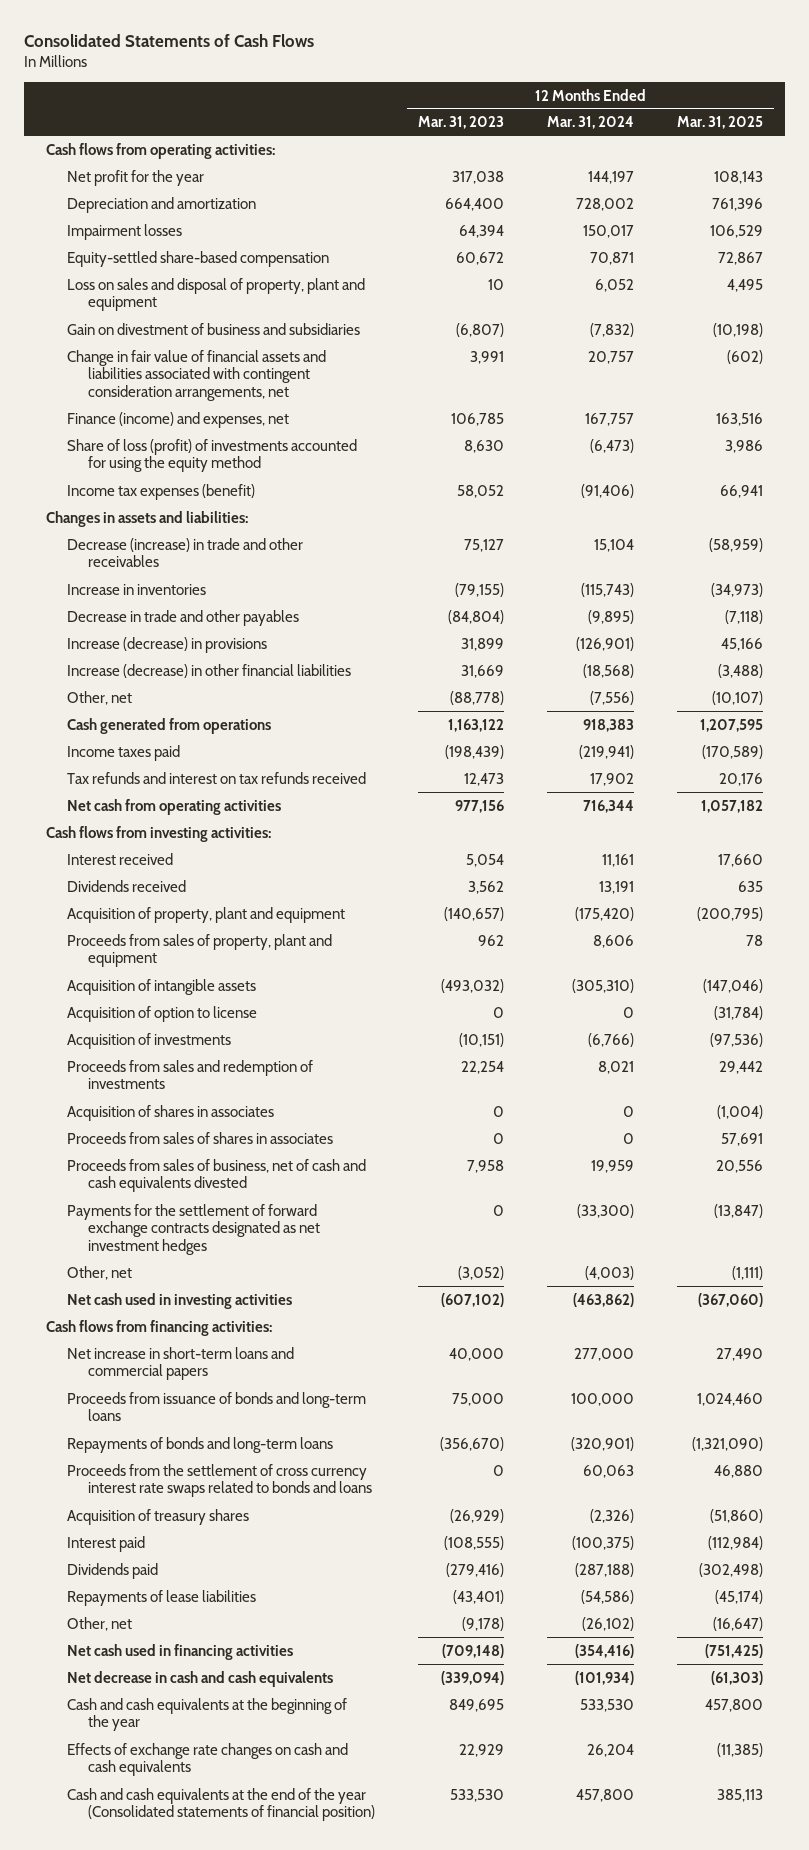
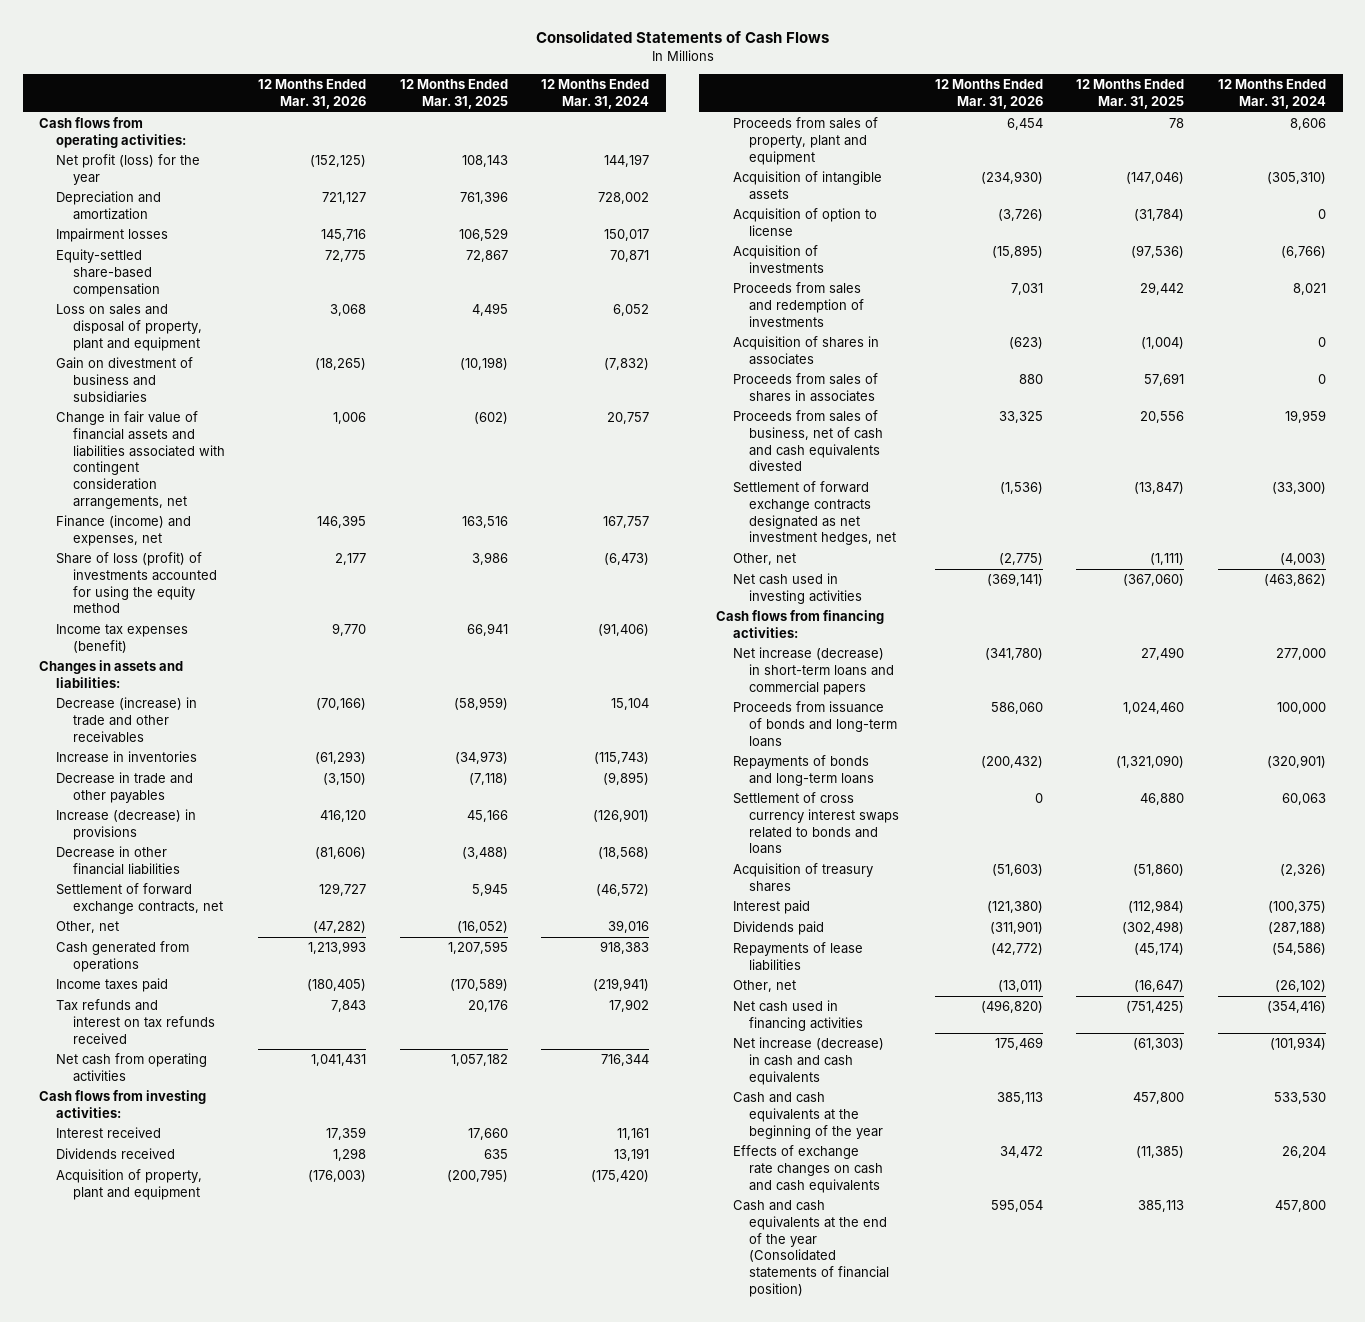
[417,116,504,130] Mar. 31, 2023 -> none
none -> [258,79,367,110] 12 Months Ended Mar. 31, 2026
[66,169,204,186] Net profit for the year -> [56,154,201,185] Net profit (loss) for the year
[66,663,351,678] Increase (decrease) in other financial liabilities -> [56,846,180,875] Decrease in other financial liabilities
none -> [56,883,223,914] Settlement of forward exchange contracts, net
[590,690,635,705] (7,556) -> [608,920,650,934] 39,016
[712,690,764,705] (10,107) -> [456,921,508,934] (16,052)
[66,1203,320,1256] Payments for the settlement of forward exchange contracts designated as net investment hedges -> [732,481,897,546] Settlement of forward exchange contracts designated as net investment hedges, net
[66,1346,294,1381] Net increase in short-term loans and commercial papers -> [732,647,895,695] Net increase (decrease) in short-term loans and commercial papers
[66,1463,372,1498] Proceeds from the settlement of cross currency interest rate swaps related to bonds and loans -> [732,792,900,855] Settlement of cross currency interest swaps related to bonds and loans
[66,1670,333,1687] Net decrease in cash and cash equivalents -> [732,1037,884,1085] Net increase (decrease) in cash and cash equivalents

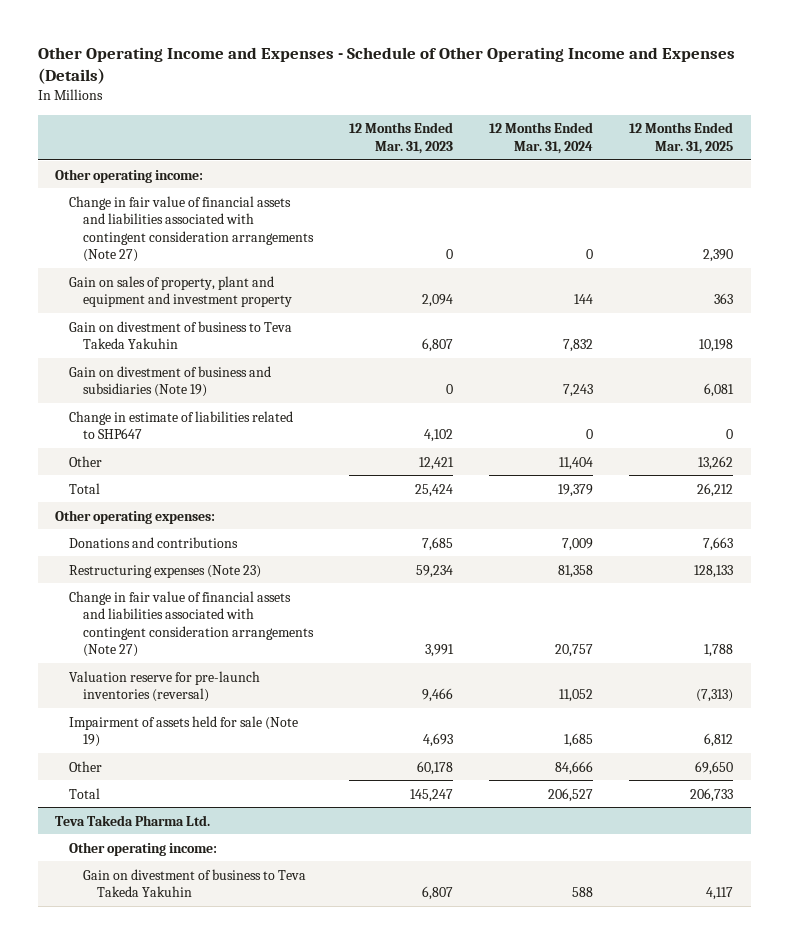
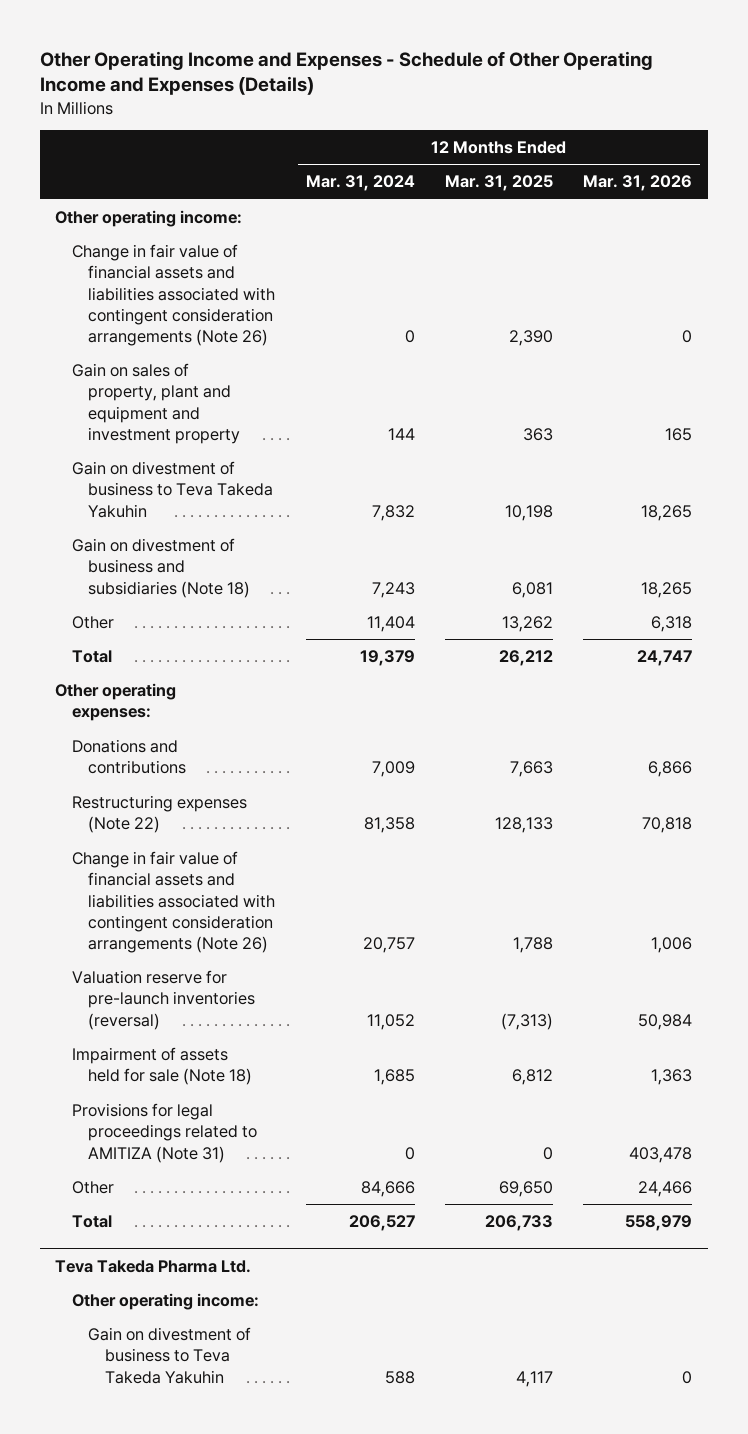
[349,122,454,154] 12 Months Ended Mar. 31, 2023 -> none
none -> [583,175,693,192] Mar. 31, 2026
[69,195,315,263] Change in fair value of financial assets and liabilities associated with contingent consideration arrangements (Note 27) -> [71,243,276,347] Change in fair value of financial assets and liabilities associated with contingent consideration arrangements (Note 26)
[69,410,294,440] Change in estimate of liabilities related to SHP647 -> none
[69,365,272,398] Gain on divestment of business and subsidiaries (Note 19) -> [71,537,251,598] Gain on divestment of business and subsidiaries (Note 18)
[69,564,262,578] Restructuring expenses (Note 23) -> [71,794,247,834] Restructuring expenses (Note 22)
[69,590,315,658] Change in fair value of financial assets and liabilities associated with contingent consideration arrangements (Note 27) -> [71,850,276,954] Change in fair value of financial assets and liabilities associated with contingent consideration arrangements (Note 26)
[69,715,299,748] Impairment of assets held for sale (Note 19) -> [71,1046,253,1086] Impairment of assets held for sale (Note 18)
none -> [71,1102,258,1163] Provisions for legal proceedings related to AMITIZA (Note 31)

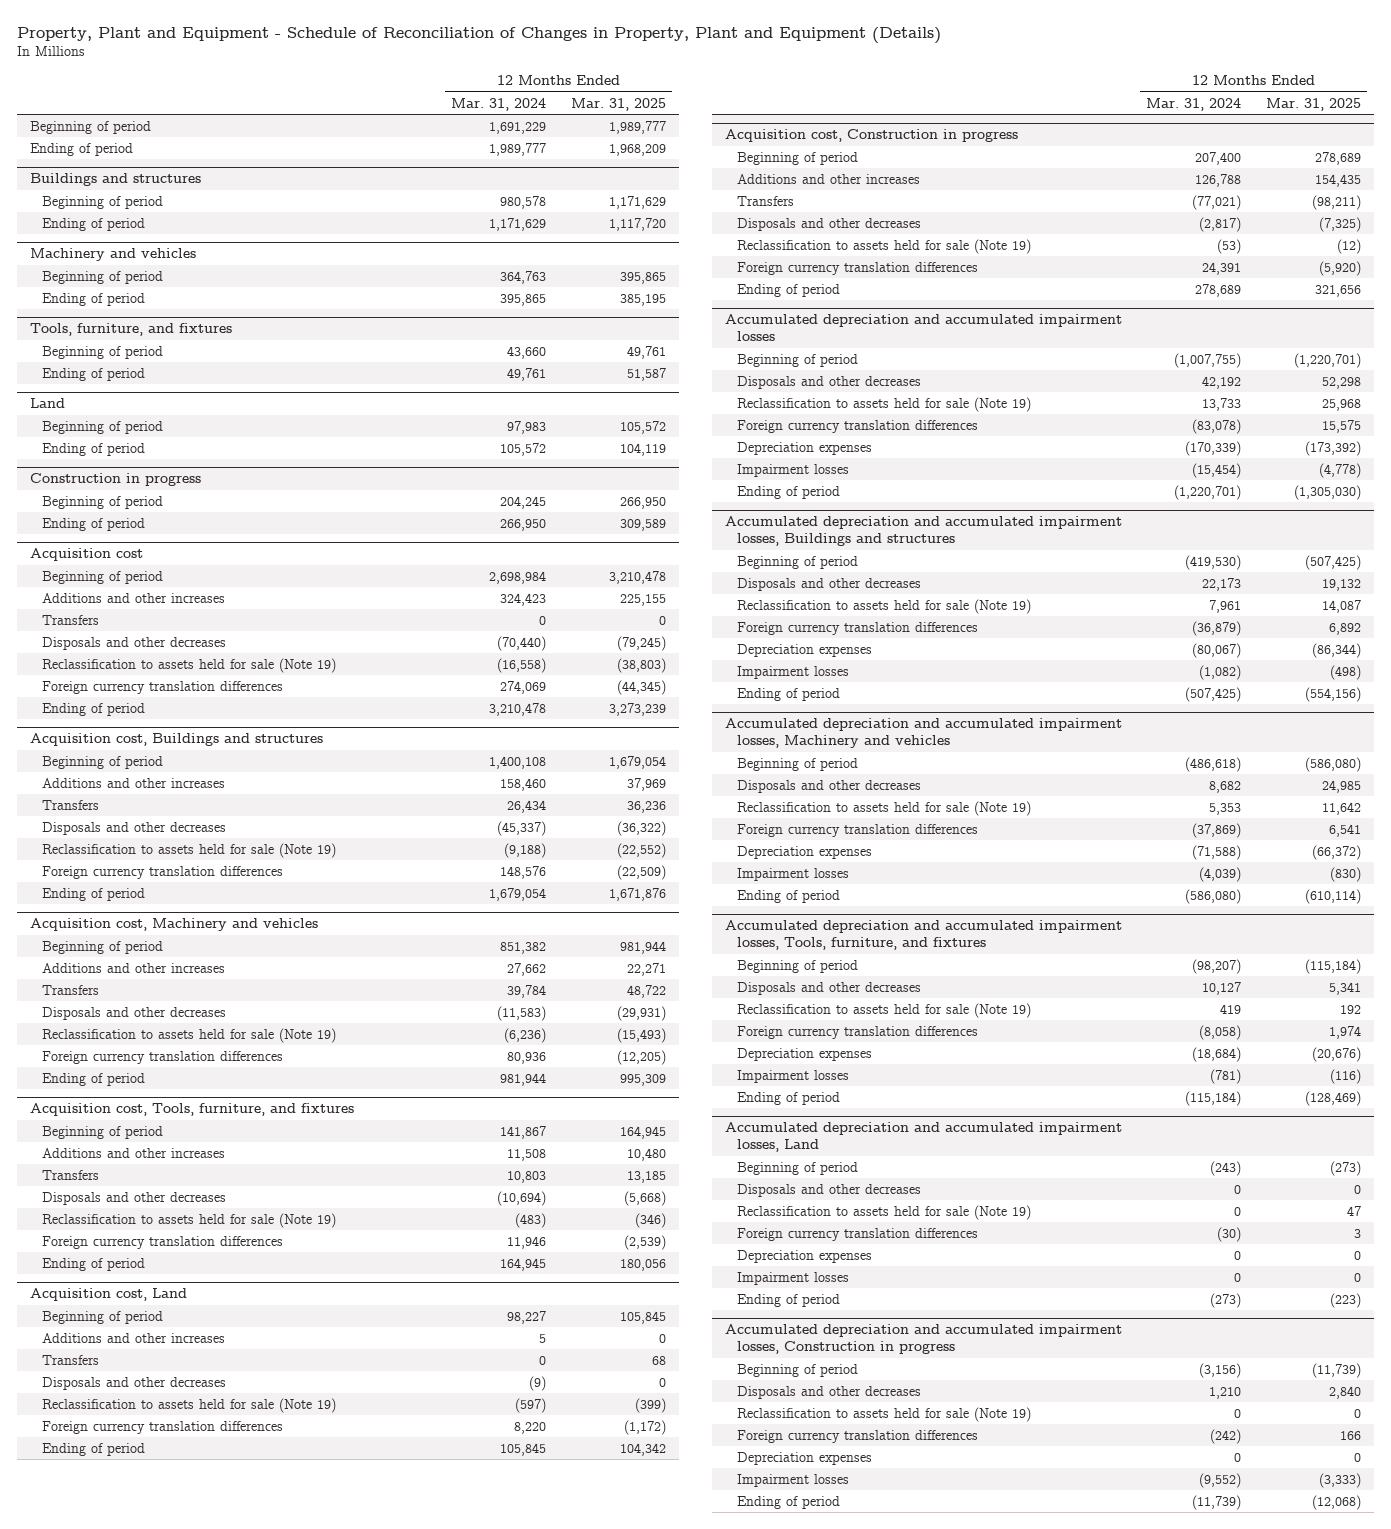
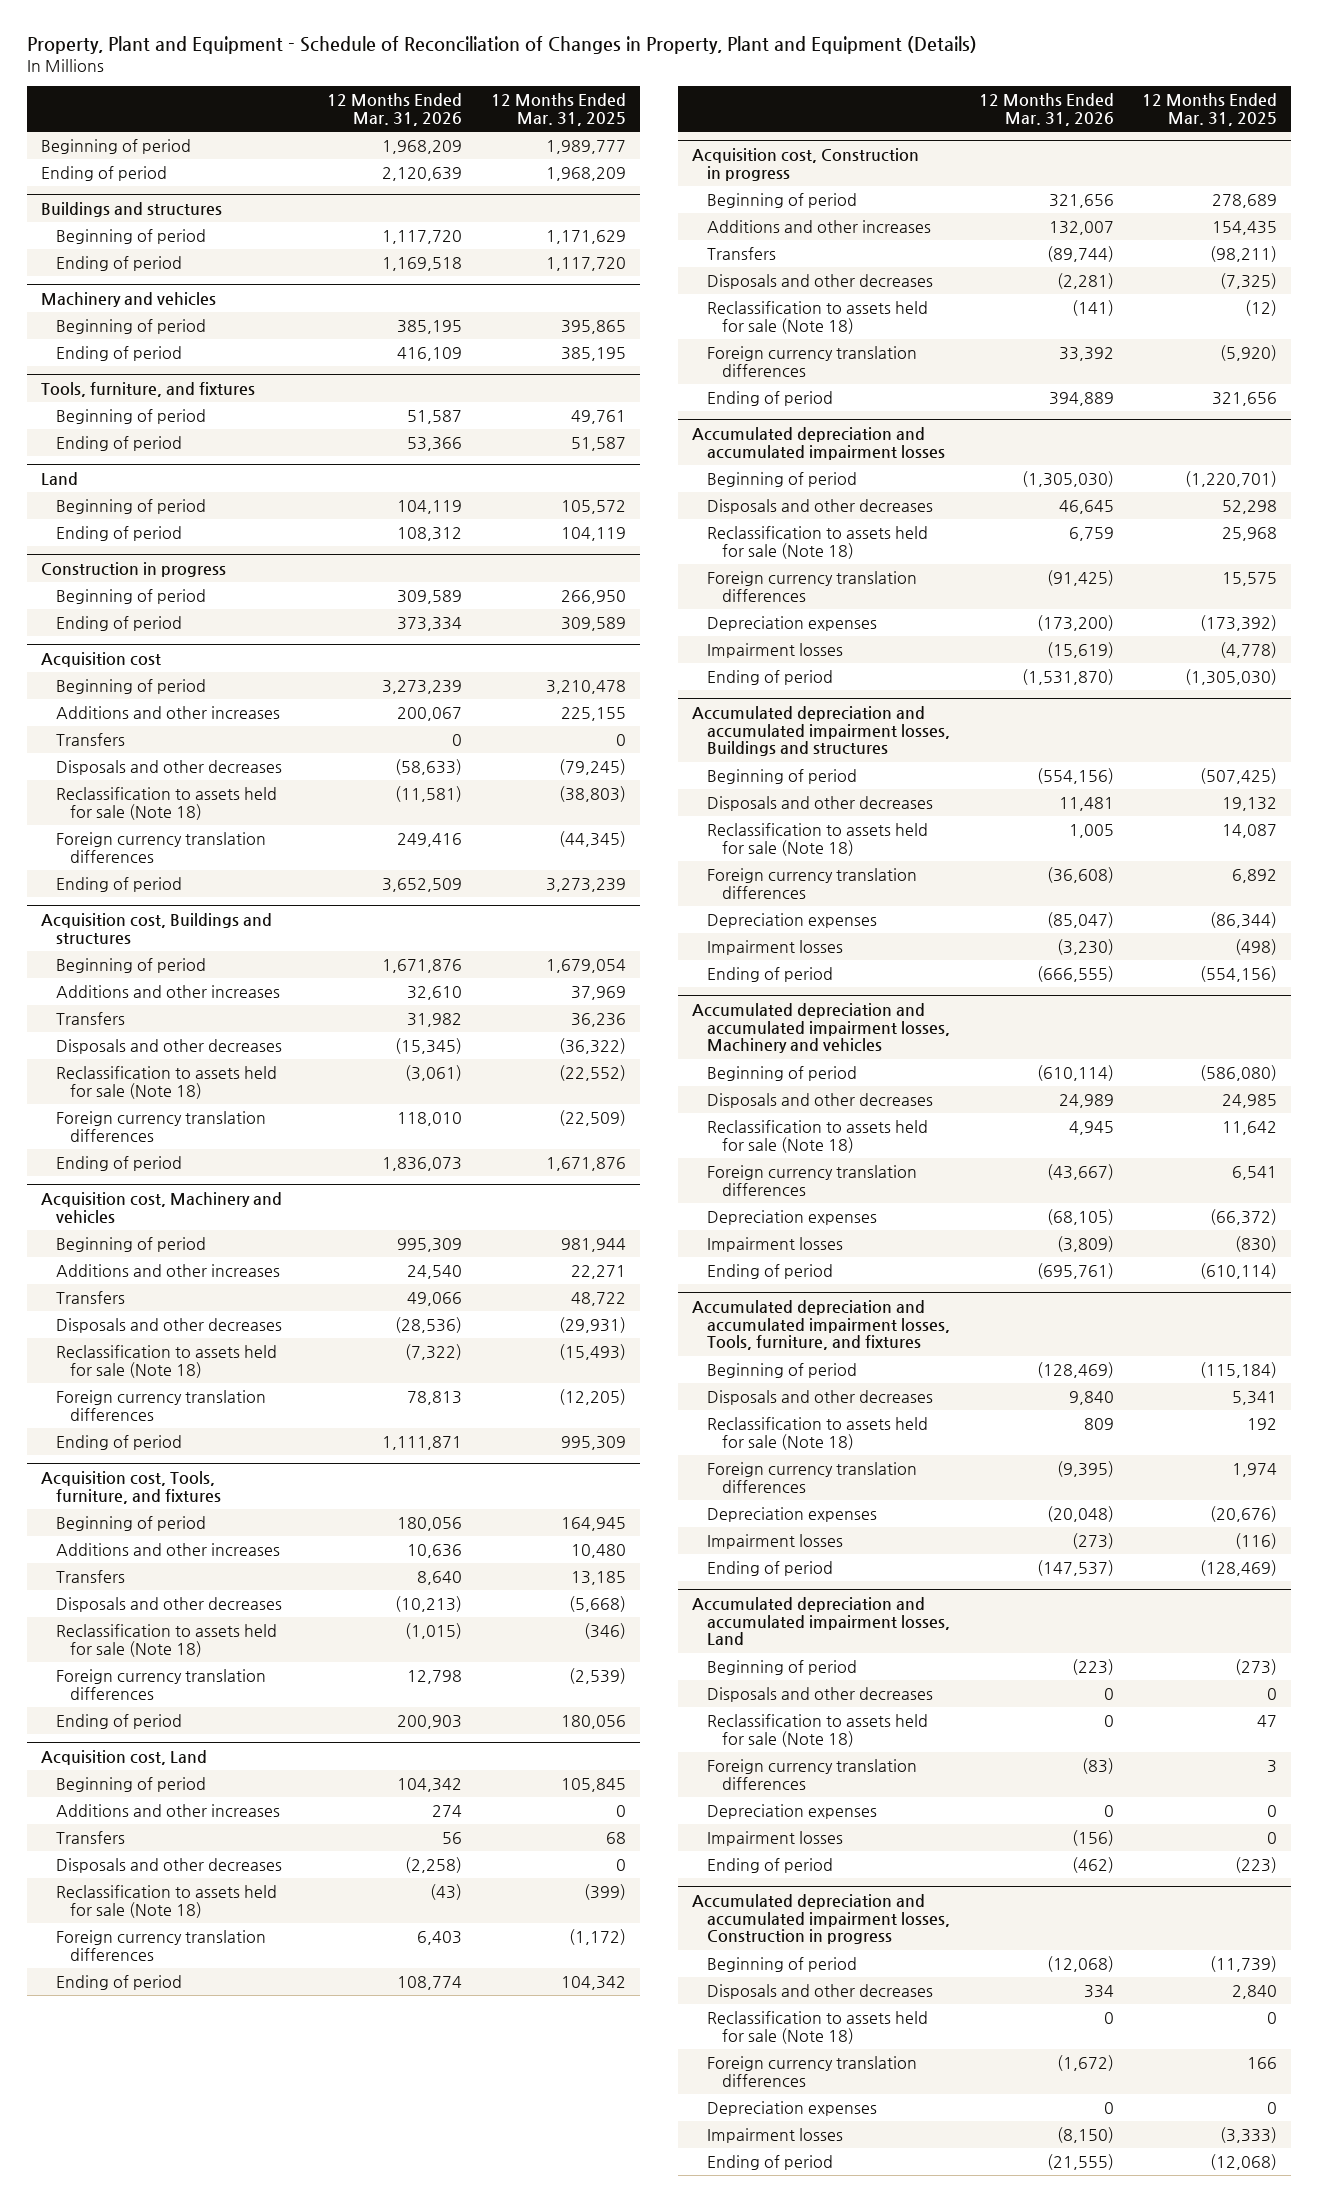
[451,97,547,111] Mar. 31, 2024 -> none
none -> [327,93,463,127] 12 Months Ended Mar. 31, 2026
[41,657,336,673] Reclassification to assets held for sale (Note 19) -> [55,787,277,820] Reclassification to assets held for sale (Note 18)
[41,842,336,858] Reclassification to assets held for sale (Note 19) -> [55,1066,277,1099] Reclassification to assets held for sale (Note 18)
[41,1027,336,1043] Reclassification to assets held for sale (Note 19) -> [55,1345,277,1378] Reclassification to assets held for sale (Note 18)
[41,1212,336,1228] Reclassification to assets held for sale (Note 19) -> [55,1624,277,1657] Reclassification to assets held for sale (Note 18)
[41,1397,336,1413] Reclassification to assets held for sale (Note 19) -> [55,1885,277,1918] Reclassification to assets held for sale (Note 18)
[736,238,1031,254] Reclassification to assets held for sale (Note 19) -> [707,301,929,334] Reclassification to assets held for sale (Note 18)
[736,396,1031,412] Reclassification to assets held for sale (Note 19) -> [707,526,929,559] Reclassification to assets held for sale (Note 18)
[736,598,1031,614] Reclassification to assets held for sale (Note 19) -> [707,823,929,856] Reclassification to assets held for sale (Note 18)
[736,800,1031,816] Reclassification to assets held for sale (Note 19) -> [707,1120,929,1153] Reclassification to assets held for sale (Note 18)
[736,1002,1031,1018] Reclassification to assets held for sale (Note 19) -> [707,1417,929,1450] Reclassification to assets held for sale (Note 18)
[736,1204,1031,1220] Reclassification to assets held for sale (Note 19) -> [707,1714,929,1747] Reclassification to assets held for sale (Note 18)
[736,1406,1031,1422] Reclassification to assets held for sale (Note 19) -> [707,2011,929,2044] Reclassification to assets held for sale (Note 18)

